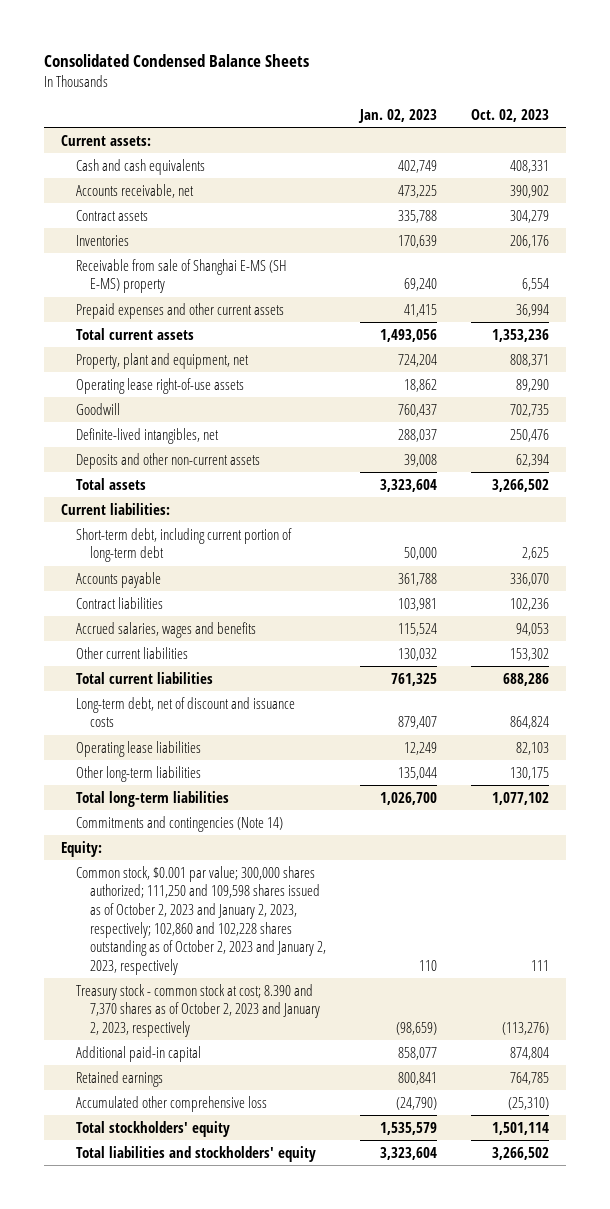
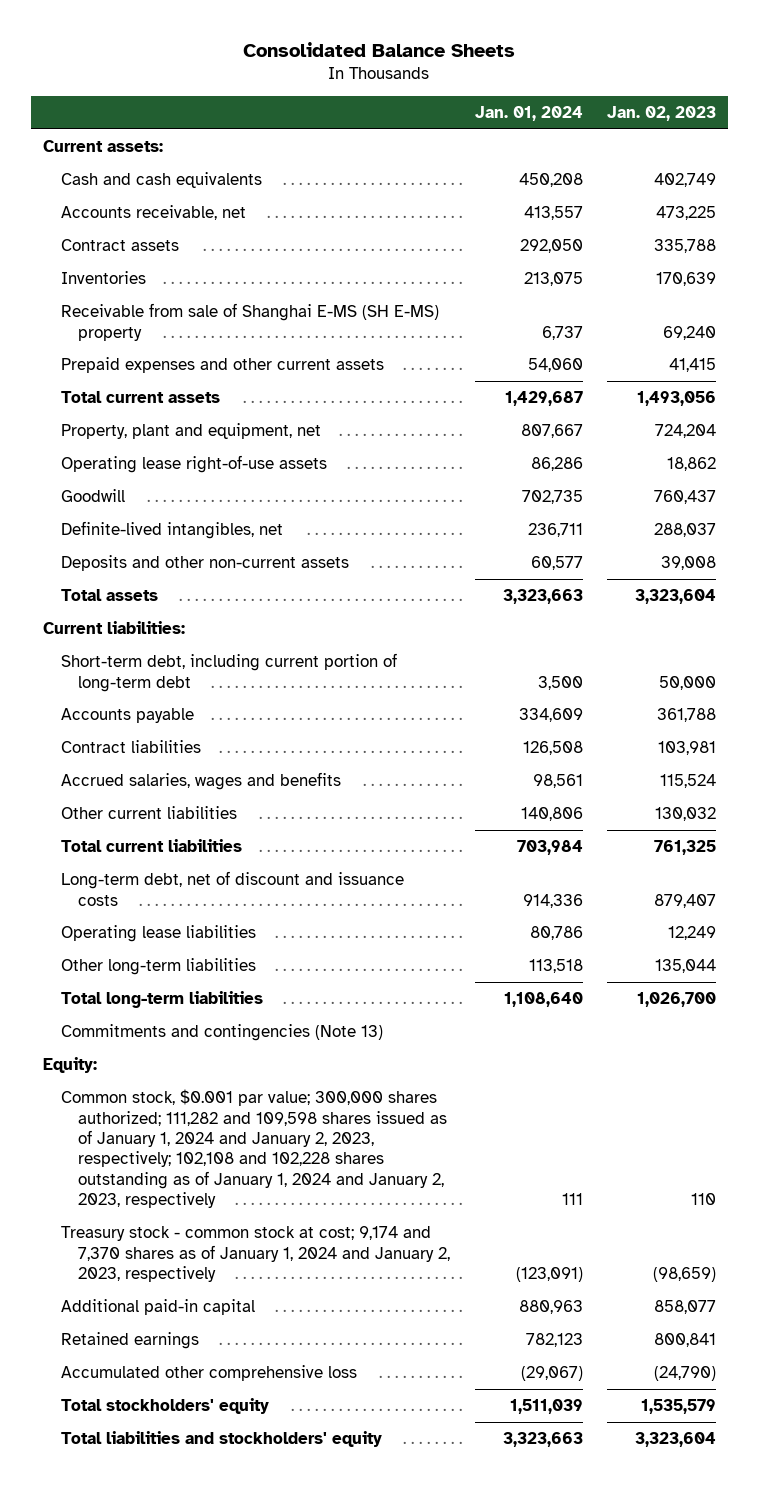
[43,54,309,68] Consolidated Condensed Balance Sheets -> [243,41,516,57] Consolidated Balance Sheets
[470,109,549,123] Oct. 02, 2023 -> none
none -> [474,106,583,122] Jan. 01, 2024
[75,815,283,832] Commitments and contingencies (Note 14) -> [60,1024,383,1042] Commitments and contingencies (Note 13)
[75,865,327,976] Common stock, $0.001 par value; 300,000 shares authorized; 111,250 and 109,598 shares issued as of October 2, 2023 and January 2, 2023, respectively; 102,860 and 102,228 shares outstanding as of October 2, 2023 and January 2, 2023, respectively -> [60,1089,448,1209] Common stock, $0.001 par value; 300,000 shares authorized; 111,282 and 109,598 shares issued as of January 1, 2024 and January 2, 2023, respectively; 102,108 and 102,228 shares outstanding as of January 1, 2024 and January 2, 2023, respectively
[75,983,321,1038] Treasury stock - common stock at cost; 8.390 and 7,370 shares as of October 2, 2023 and January 2, 2023, respectively -> [60,1226,451,1282] Treasury stock - common stock at cost; 9,174 and 7,370 shares as of January 1, 2024 and January 2, 2023, respectively

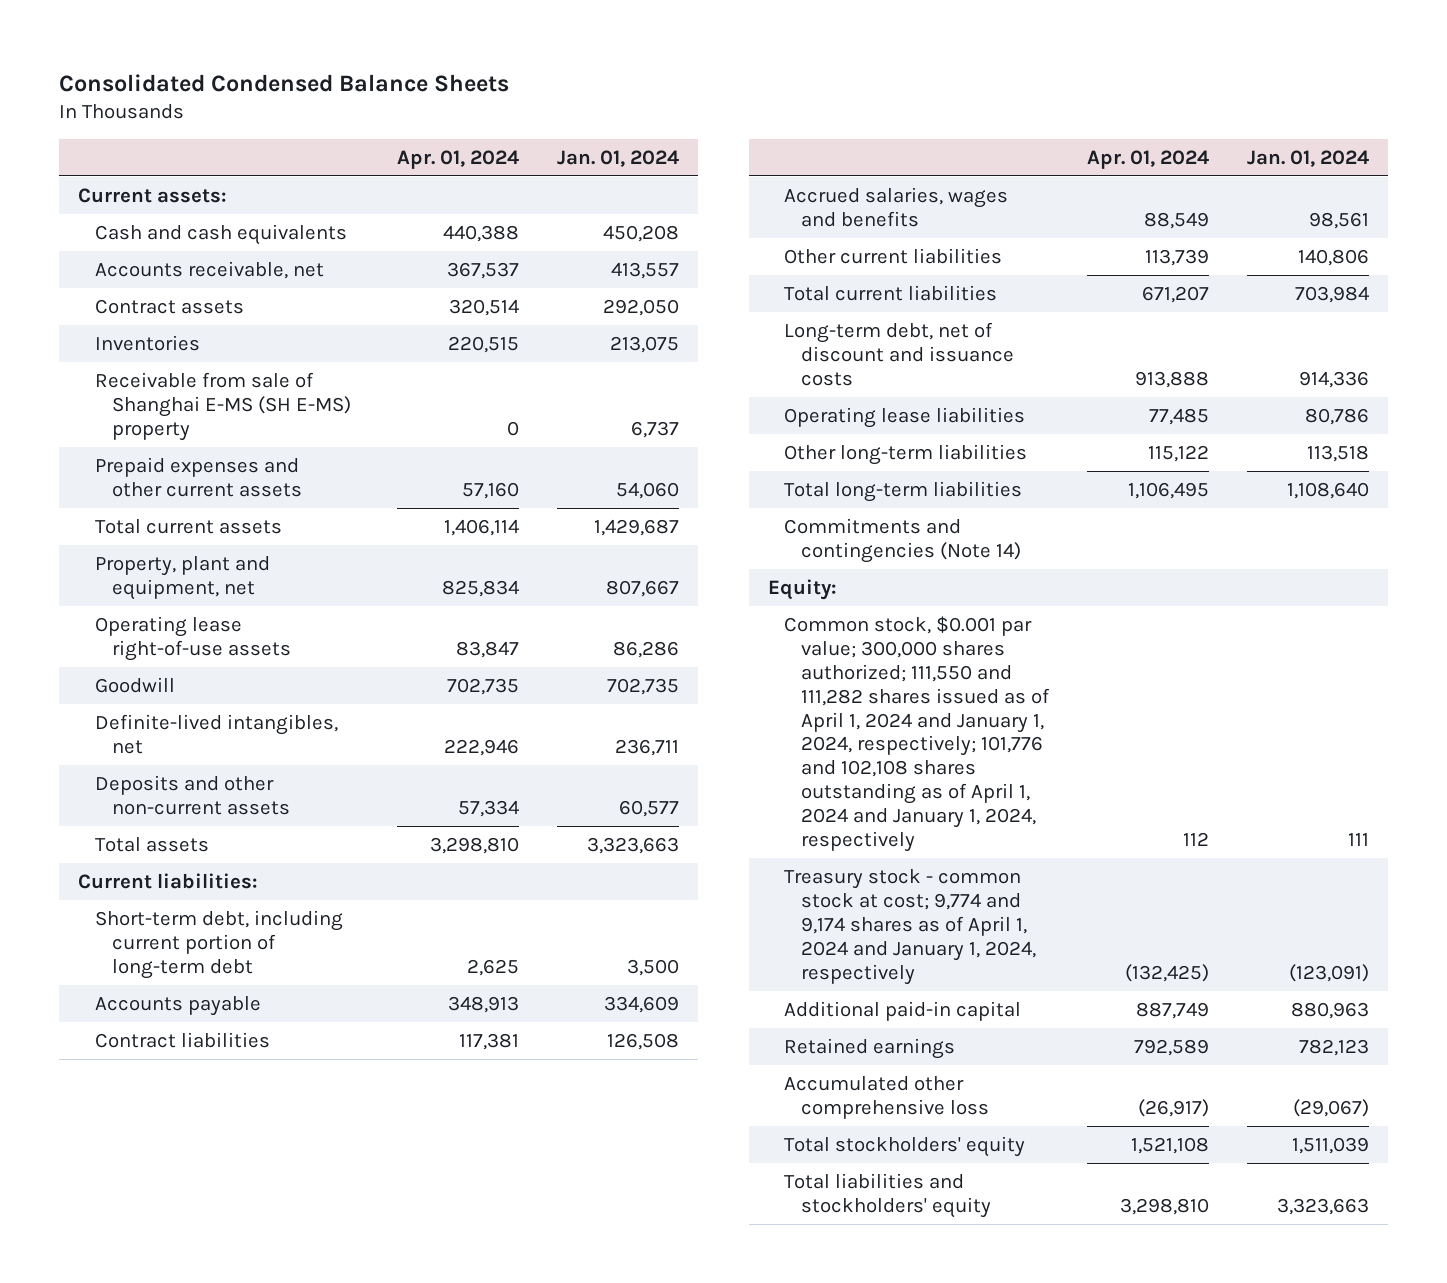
[243,41,516,57] Consolidated Balance Sheets -> [59,73,510,92] Consolidated Condensed Balance Sheets
[607,106,717,122] Jan. 02, 2023 -> none
none -> [397,149,520,169] Apr. 01, 2024
[60,1024,383,1042] Commitments and contingencies (Note 13) -> [784,517,1022,563] Commitments and contingencies (Note 14)
[60,1089,448,1209] Common stock, $0.001 par value; 300,000 shares authorized; 111,282 and 109,598 shares issued as of January 1, 2024 and January 2, 2023, respectively; 102,108 and 102,228 shares outstanding as of January 1, 2024 and January 2, 2023, respectively -> [784,615,1051,853] Common stock, $0.001 par value; 300,000 shares authorized; 111,550 and 111,282 shares issued as of April 1, 2024 and January 1, 2024, respectively; 101,776 and 102,108 shares outstanding as of April 1, 2024 and January 1, 2024, respectively
[60,1226,451,1282] Treasury stock - common stock at cost; 9,174 and 7,370 shares as of January 1, 2024 and January 2, 2023, respectively -> [784,868,1037,985] Treasury stock - common stock at cost; 9,774 and 9,174 shares as of April 1, 2024 and January 1, 2024, respectively

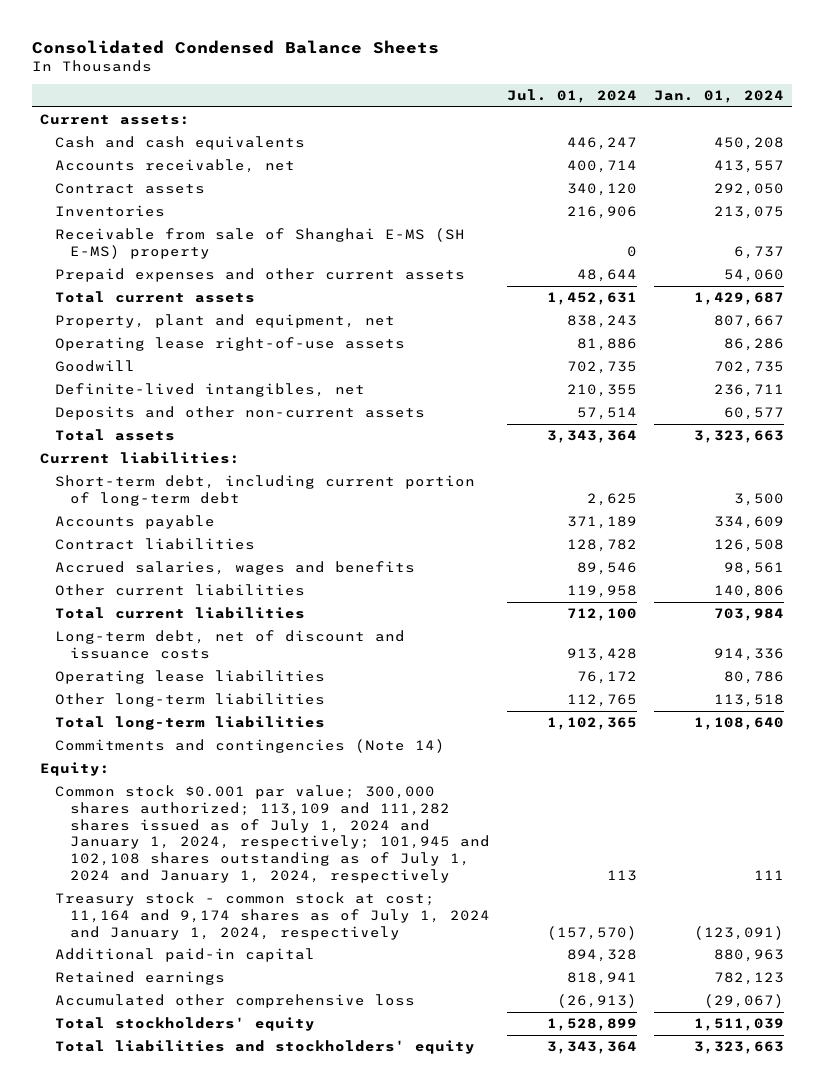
[397,149,520,169] Apr. 01, 2024 -> none
none -> [506,89,637,104] Jul. 01, 2024
[784,615,1051,853] Common stock, $0.001 par value; 300,000 shares authorized; 111,550 and 111,282 shares issued as of April 1, 2024 and January 1, 2024, respectively; 101,776 and 102,108 shares outstanding as of April 1, 2024 and January 1, 2024, respectively -> [55,785,491,883] Common stock $0.001 par value; 300,000 shares authorized; 113,109 and 111,282 shares issued as of July 1, 2024 and January 1, 2024, respectively; 101,945 and 102,108 shares outstanding as of July 1, 2024 and January 1, 2024, respectively
[784,868,1037,985] Treasury stock - common stock at cost; 9,774 and 9,174 shares as of April 1, 2024 and January 1, 2024, respectively -> [55,892,491,940] Treasury stock - common stock at cost; 11,164 and 9,174 shares as of July 1, 2024 and January 1, 2024, respectively

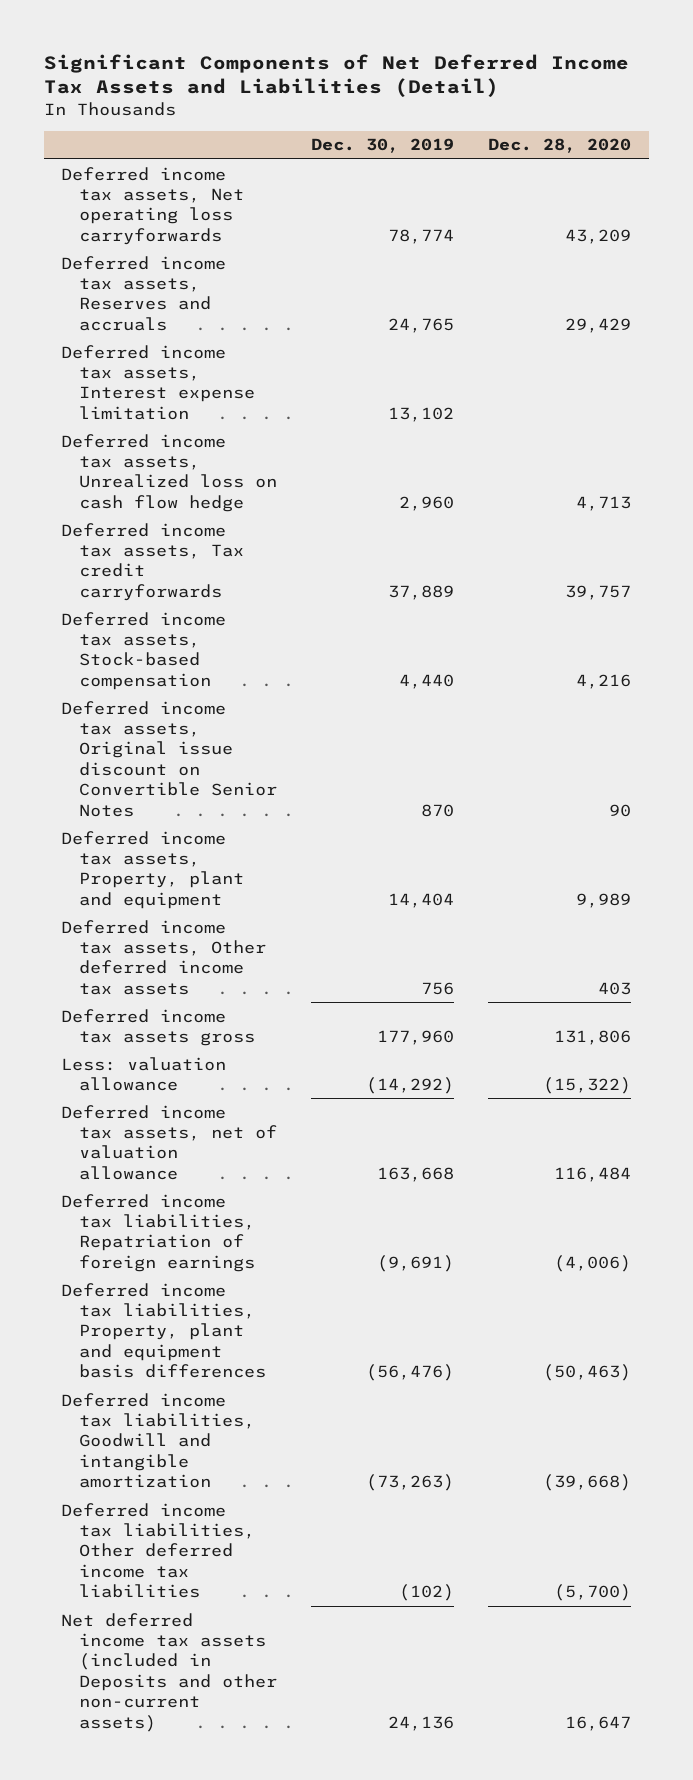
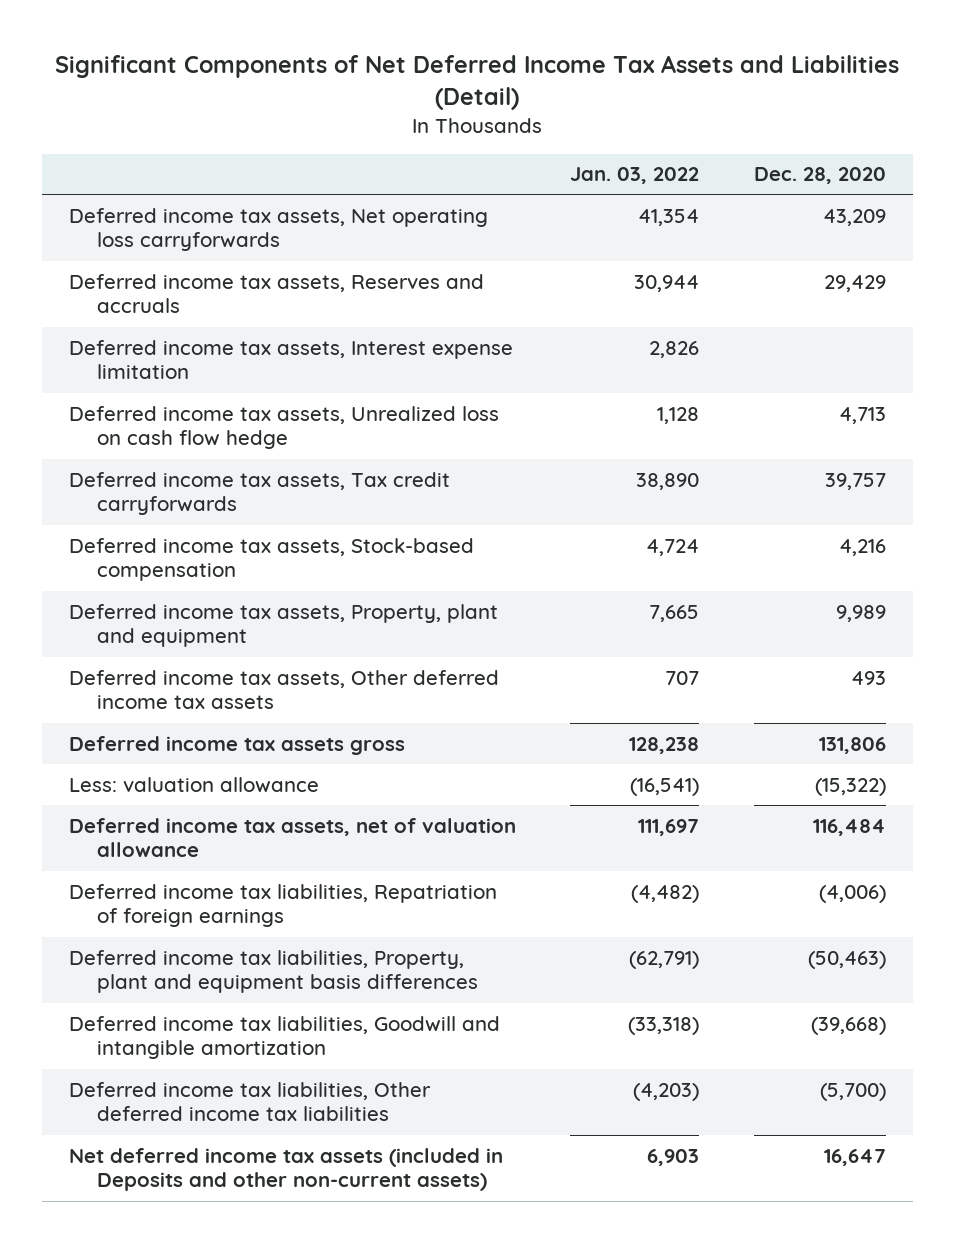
[310,138,454,154] Dec. 30, 2019 -> none
none -> [570,167,700,185] Jan. 03, 2022
[61,700,277,817] Deferred income tax assets, Original issue discount on Convertible Senior Notes -> none
[598,981,632,995] 403 -> [850,670,886,685] 493

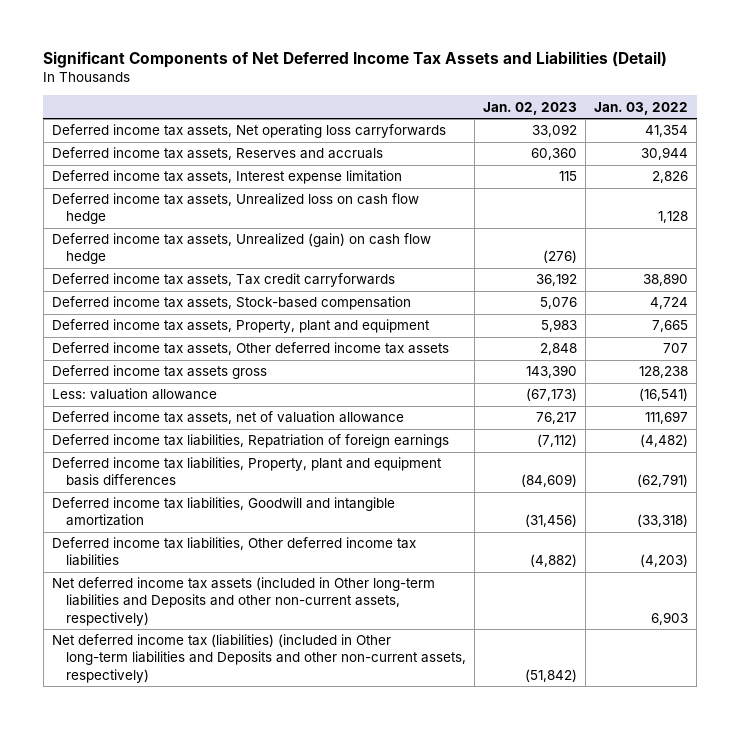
[753,167,886,185] Dec. 28, 2020 -> none
none -> [483,101,578,115] Jan. 02, 2023
none -> [51,233,431,265] Deferred income tax assets, Unrealized (gain) on cash flow hedge
[68,1147,503,1192] Net deferred income tax assets (included in Deposits and other non-current assets) -> [51,577,435,626] Net deferred income tax assets (included in Other long-term liabilities and Deposits and other non-current assets, respectively)
none -> [51,634,466,683] Net deferred income tax (liabilities) (included in Other long-term liabilities and Deposits and other non-current assets, respectively)

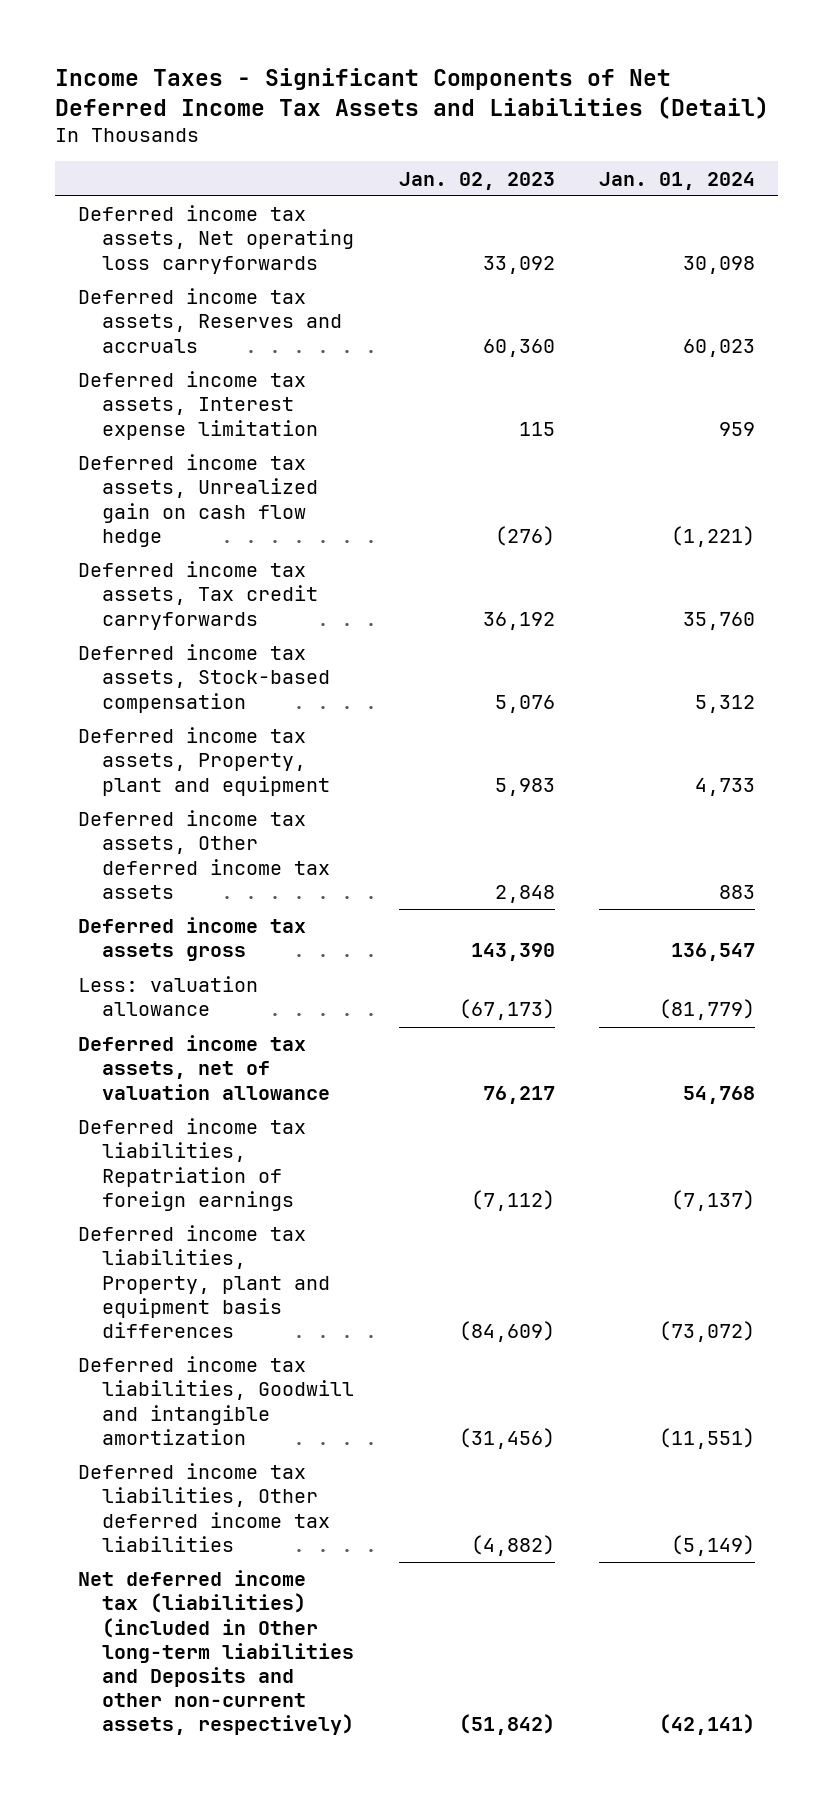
[43,50,668,68] Significant Components of Net Deferred Income Tax Assets and Liabilities (Detail) -> [55,67,770,119] Income Taxes - Significant Components of Net Deferred Income Tax Assets and Liabilities (Detail)
[594,101,689,115] Jan. 03, 2022 -> none
none -> [599,171,756,190] Jan. 01, 2024
[51,193,419,225] Deferred income tax assets, Unrealized loss on cash flow hedge -> none
[51,233,431,265] Deferred income tax assets, Unrealized (gain) on cash flow hedge -> [77,454,319,547] Deferred income tax assets, Unrealized gain on cash flow hedge
[51,577,435,626] Net deferred income tax assets (included in Other long-term liabilities and Deposits and other non-current assets, respectively) -> none

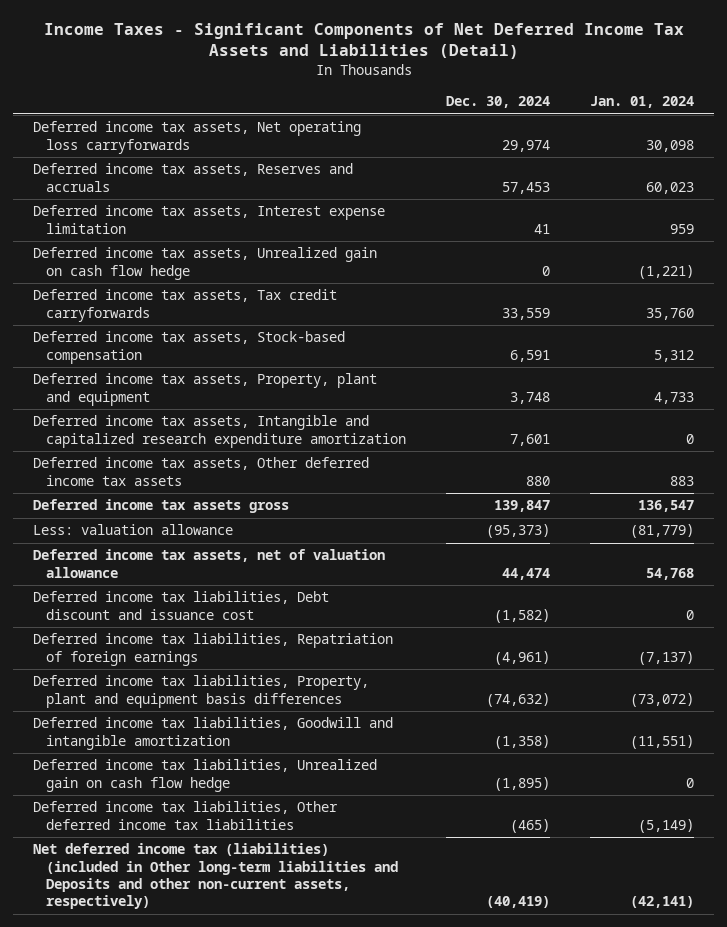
[398,171,555,190] Jan. 02, 2023 -> none
none -> [445,96,550,109] Dec. 30, 2024
none -> [33,415,406,448] Deferred income tax assets, Intangible and capitalized research expenditure amortization
none -> [33,591,330,620] Deferred income tax liabilities, Debt discount and issuance cost
none -> [33,759,378,792] Deferred income tax liabilities, Unrealized gain on cash flow hedge

